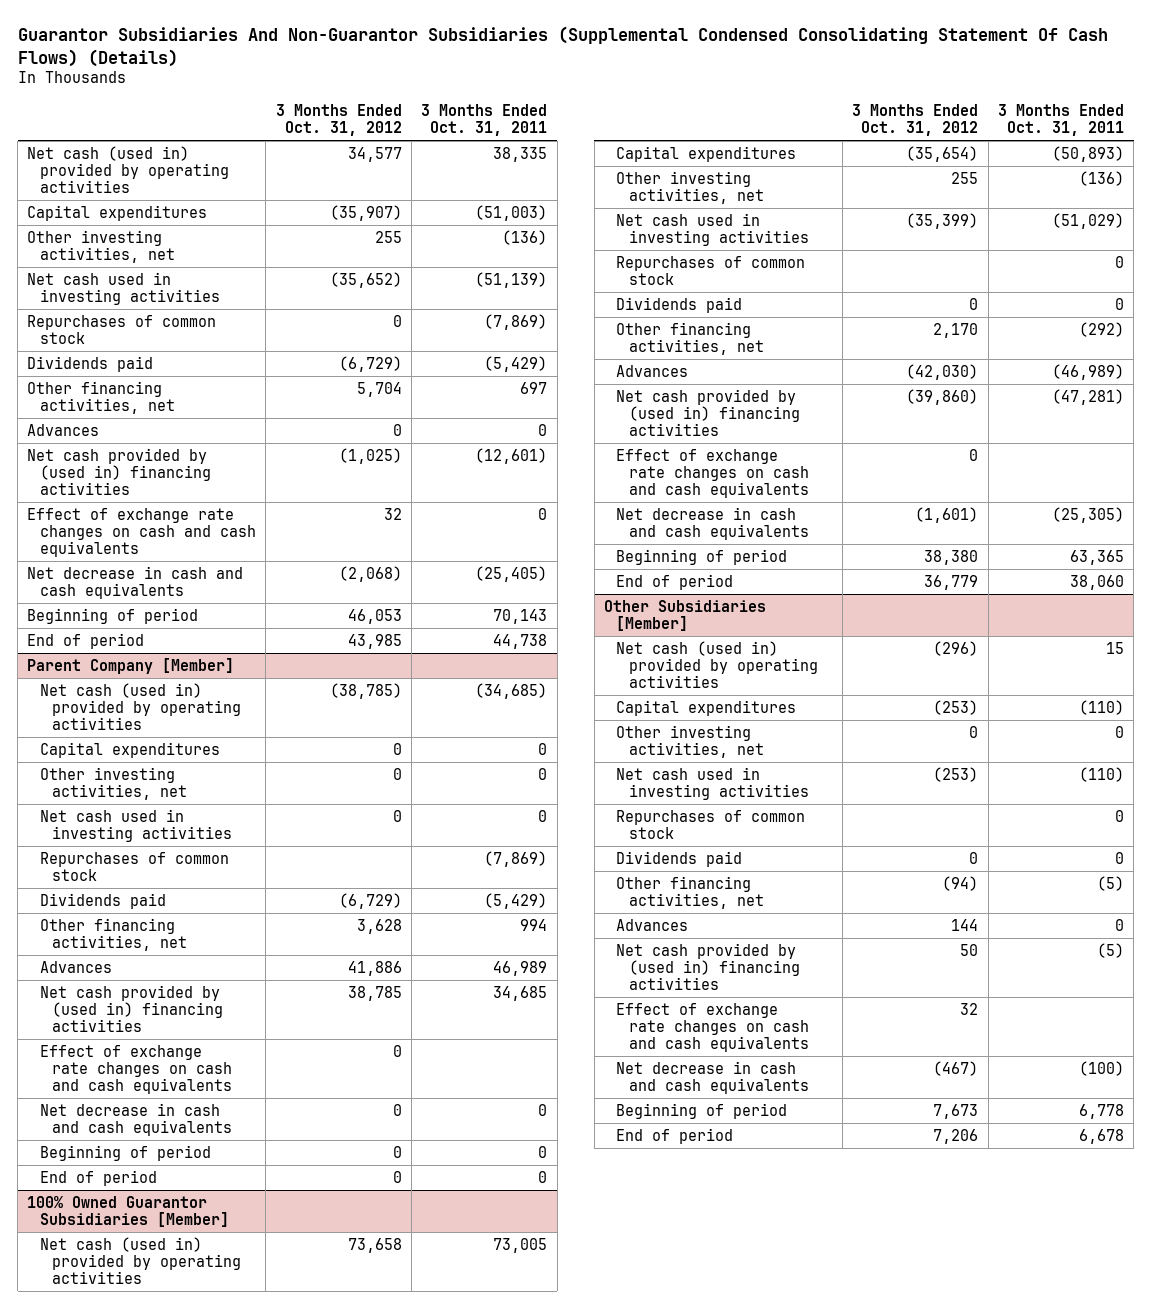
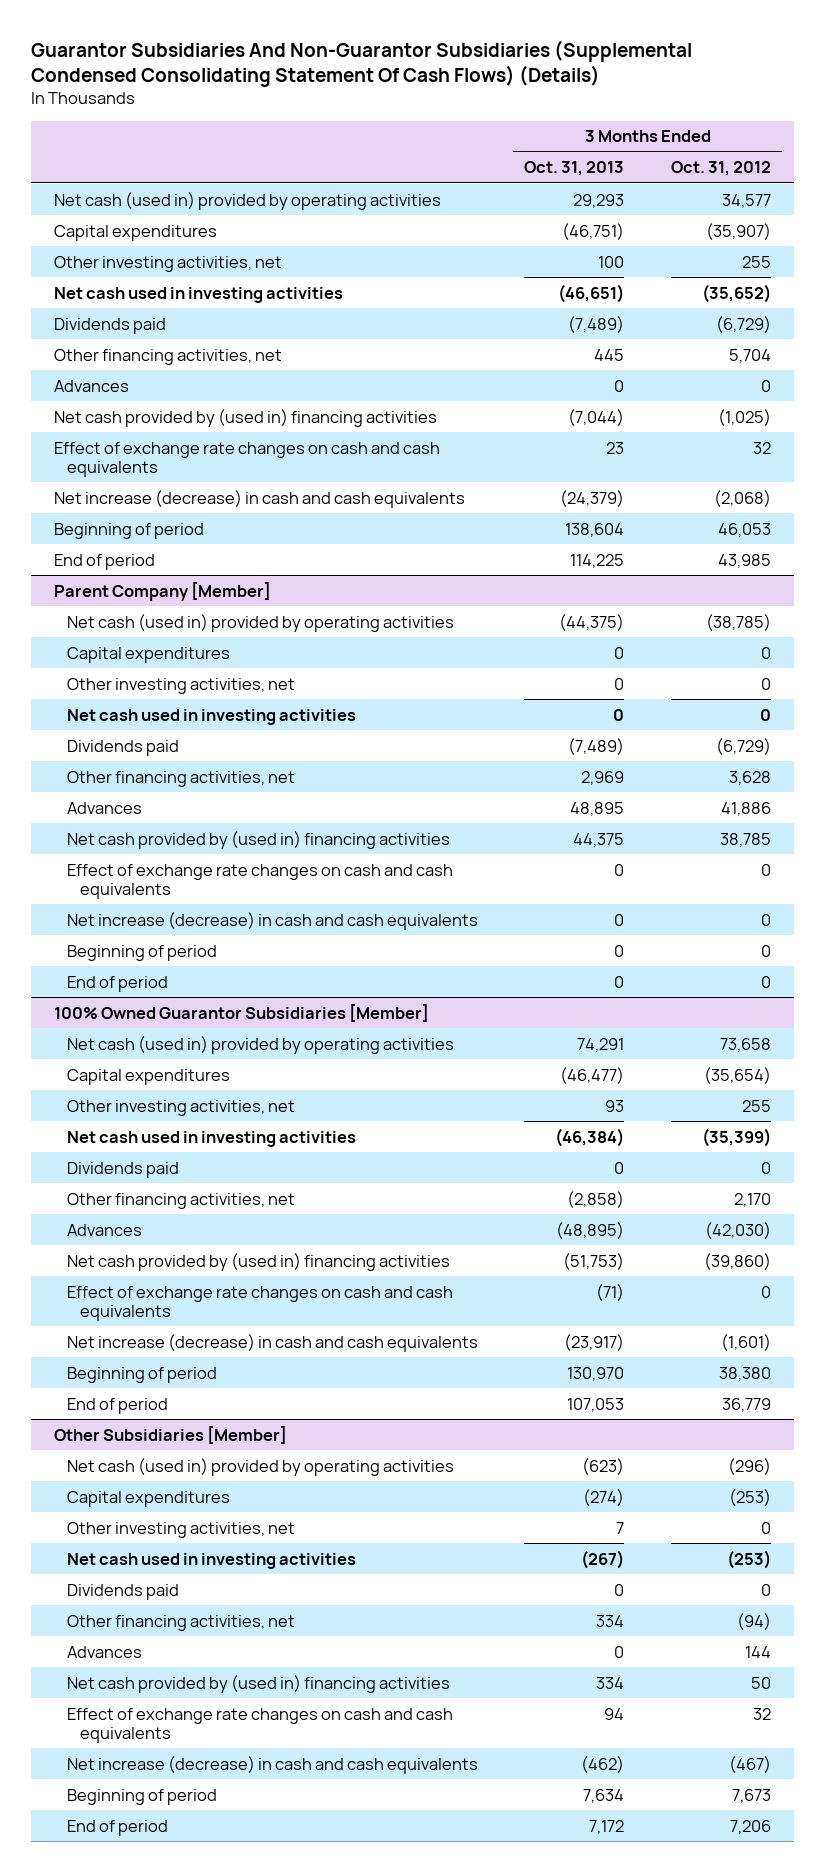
[421,104,548,137] 3 Months Ended Oct. 31, 2011 -> none
none -> [524,161,625,177] Oct. 31, 2013
[27,314,217,345] Repurchases of common stock -> none
[27,565,244,600] Net decrease in cash and cash equivalents -> [54,489,466,508] Net increase (decrease) in cash and cash equivalents
[39,851,229,882] Repurchases of common stock -> none
[39,1102,233,1137] Net decrease in cash and cash equivalents -> [67,911,479,930] Net increase (decrease) in cash and cash equivalents
[616,255,806,286] Repurchases of common stock -> none
[616,506,809,541] Net decrease in cash and cash equivalents -> [67,1333,479,1352] Net increase (decrease) in cash and cash equivalents
[616,809,806,840] Repurchases of common stock -> none
[616,1060,809,1095] Net decrease in cash and cash equivalents -> [67,1755,479,1774] Net increase (decrease) in cash and cash equivalents

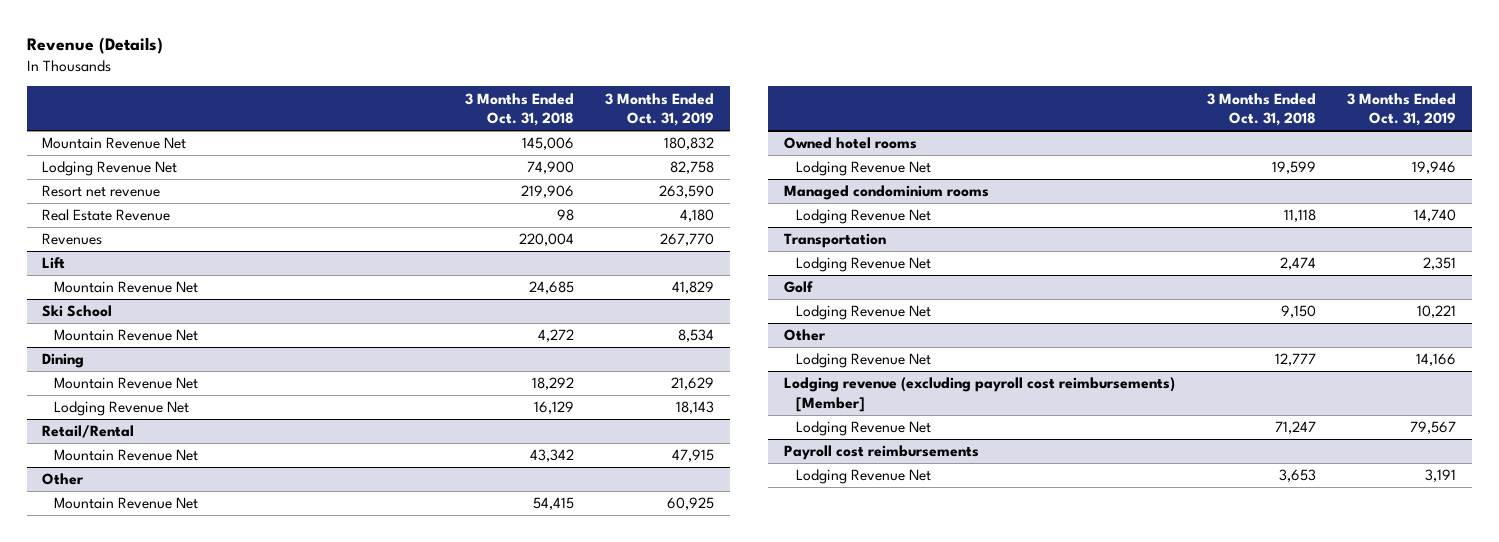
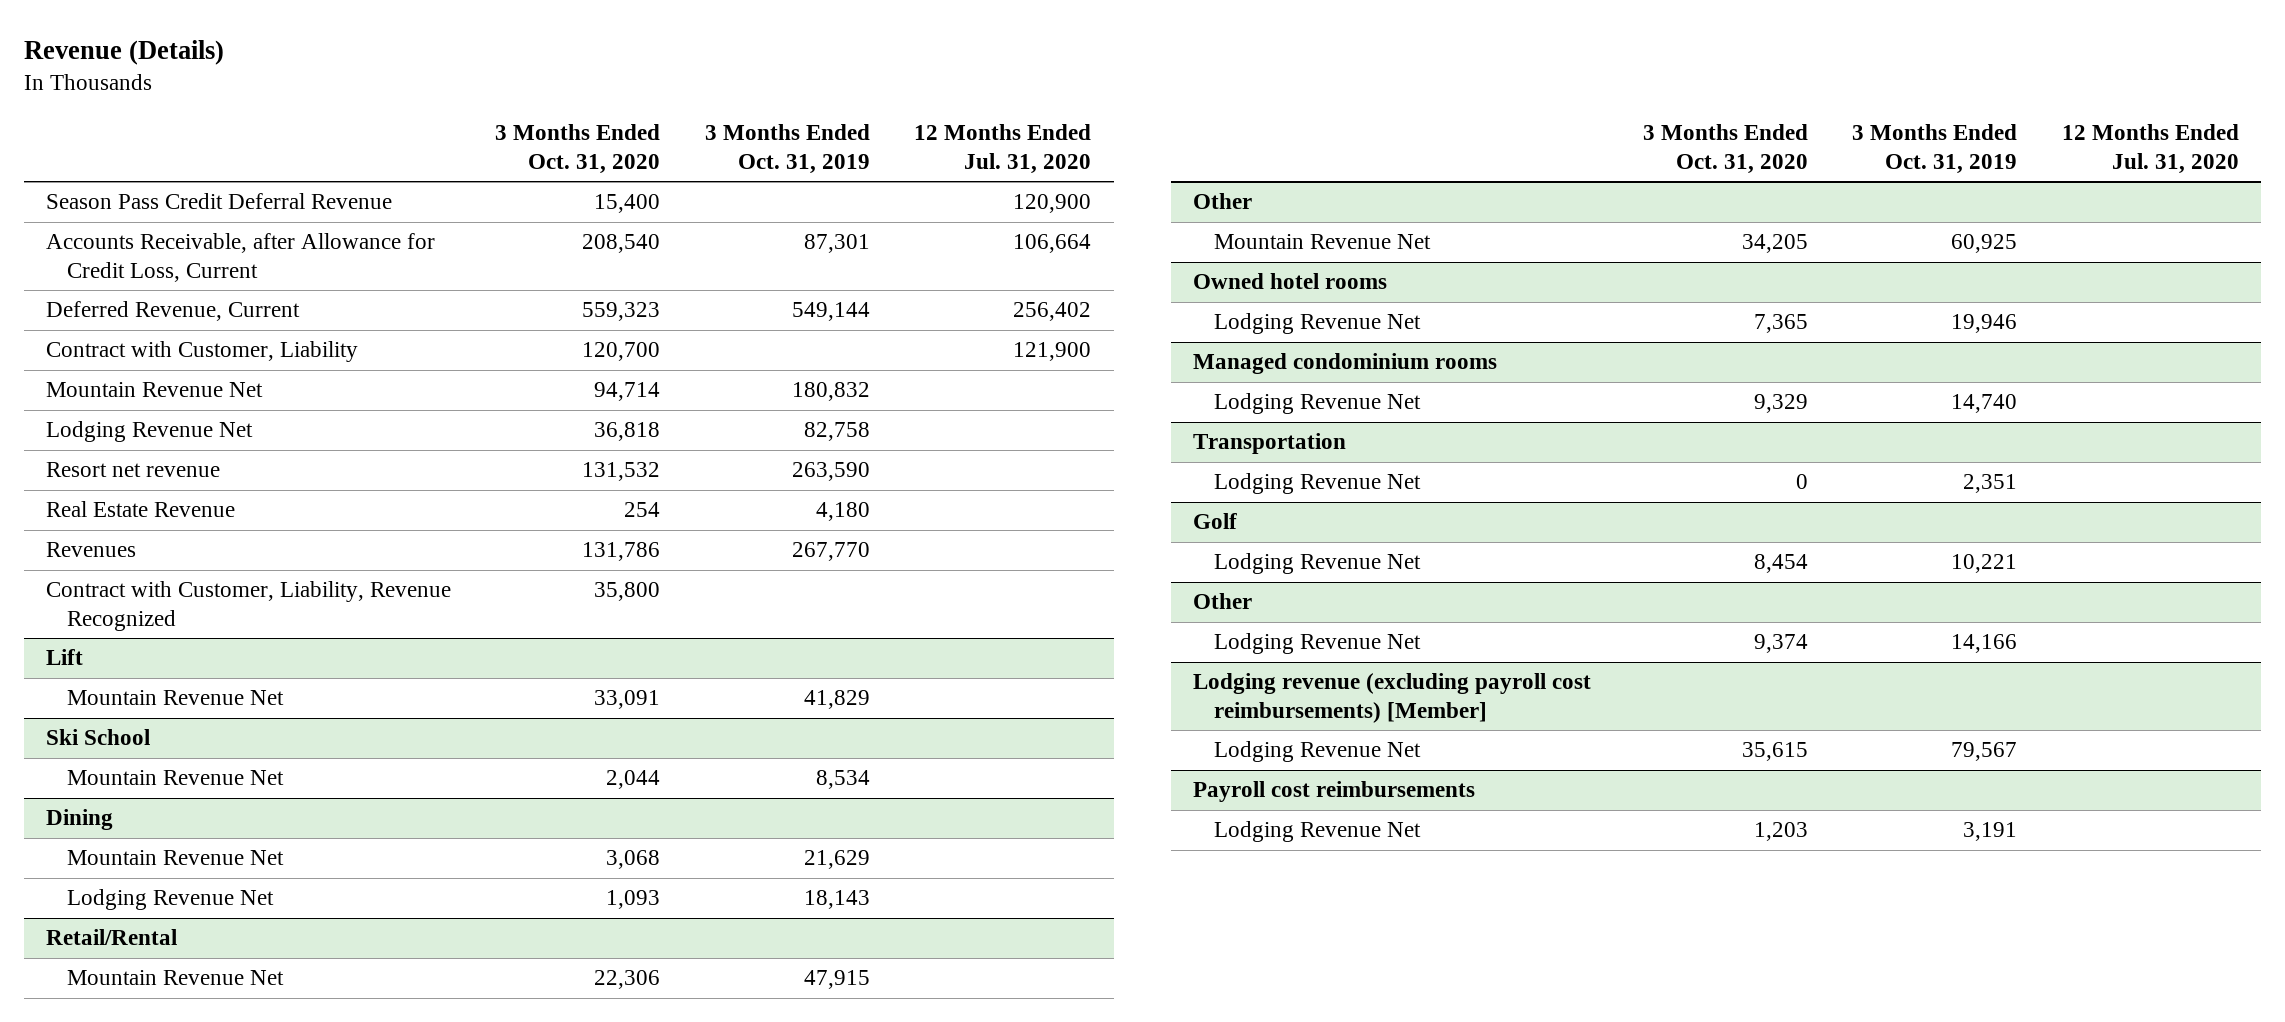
[464,92,574,126] 3 Months Ended Oct. 31, 2018 -> none
none -> [495,124,661,174] 3 Months Ended Oct. 31, 2020
none -> [914,124,1092,174] 12 Months Ended Jul. 31, 2020
none -> [45,193,392,210] Season Pass Credit Deferral Revenue
none -> [45,233,435,283] Accounts Receivable, after Allowance for Credit Loss, Current
none -> [45,301,300,322] Deferred Revenue, Current
none -> [45,341,358,363] Contract with Customer, Liability
none -> [45,581,451,632] Contract with Customer, Liability, Revenue Recognized

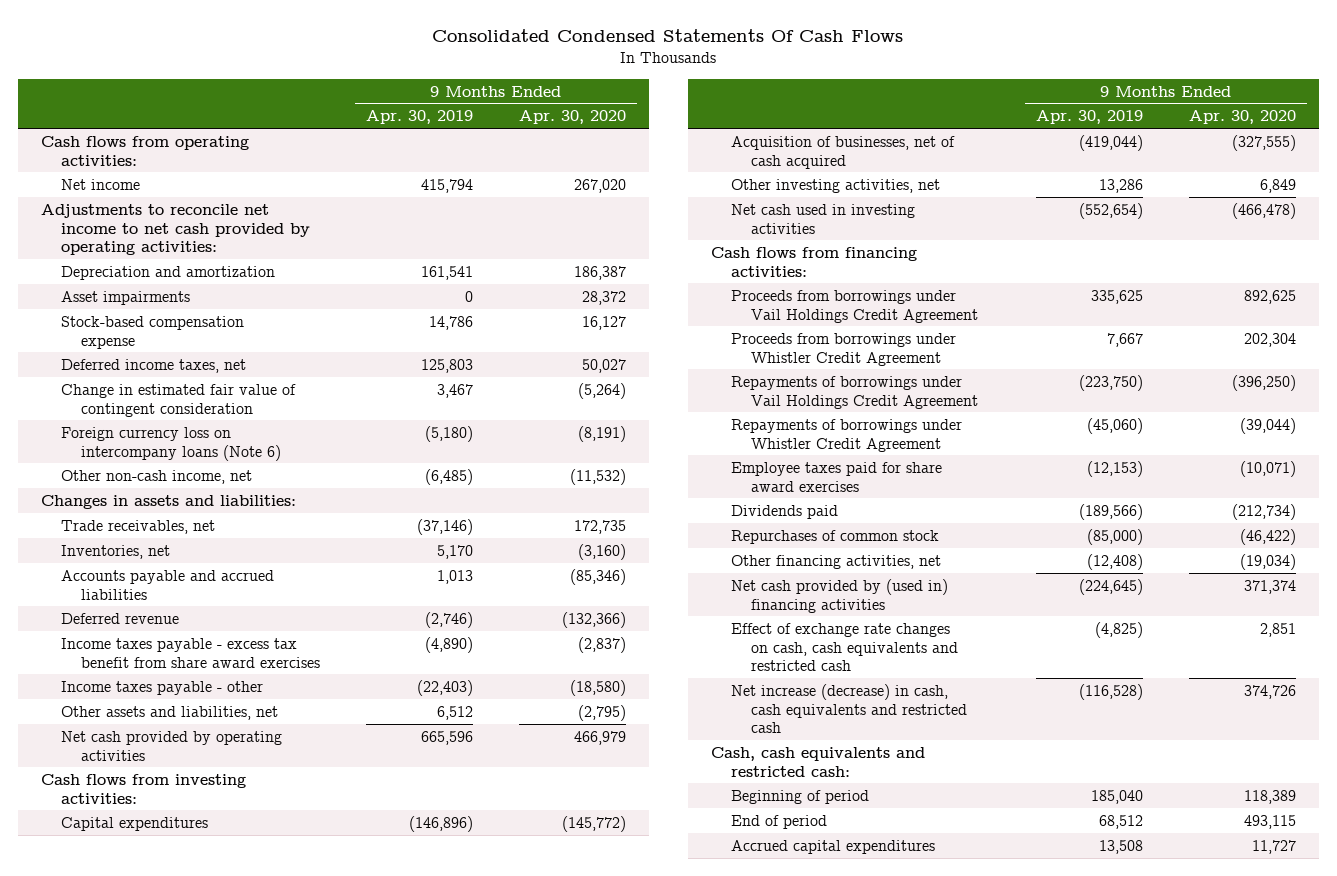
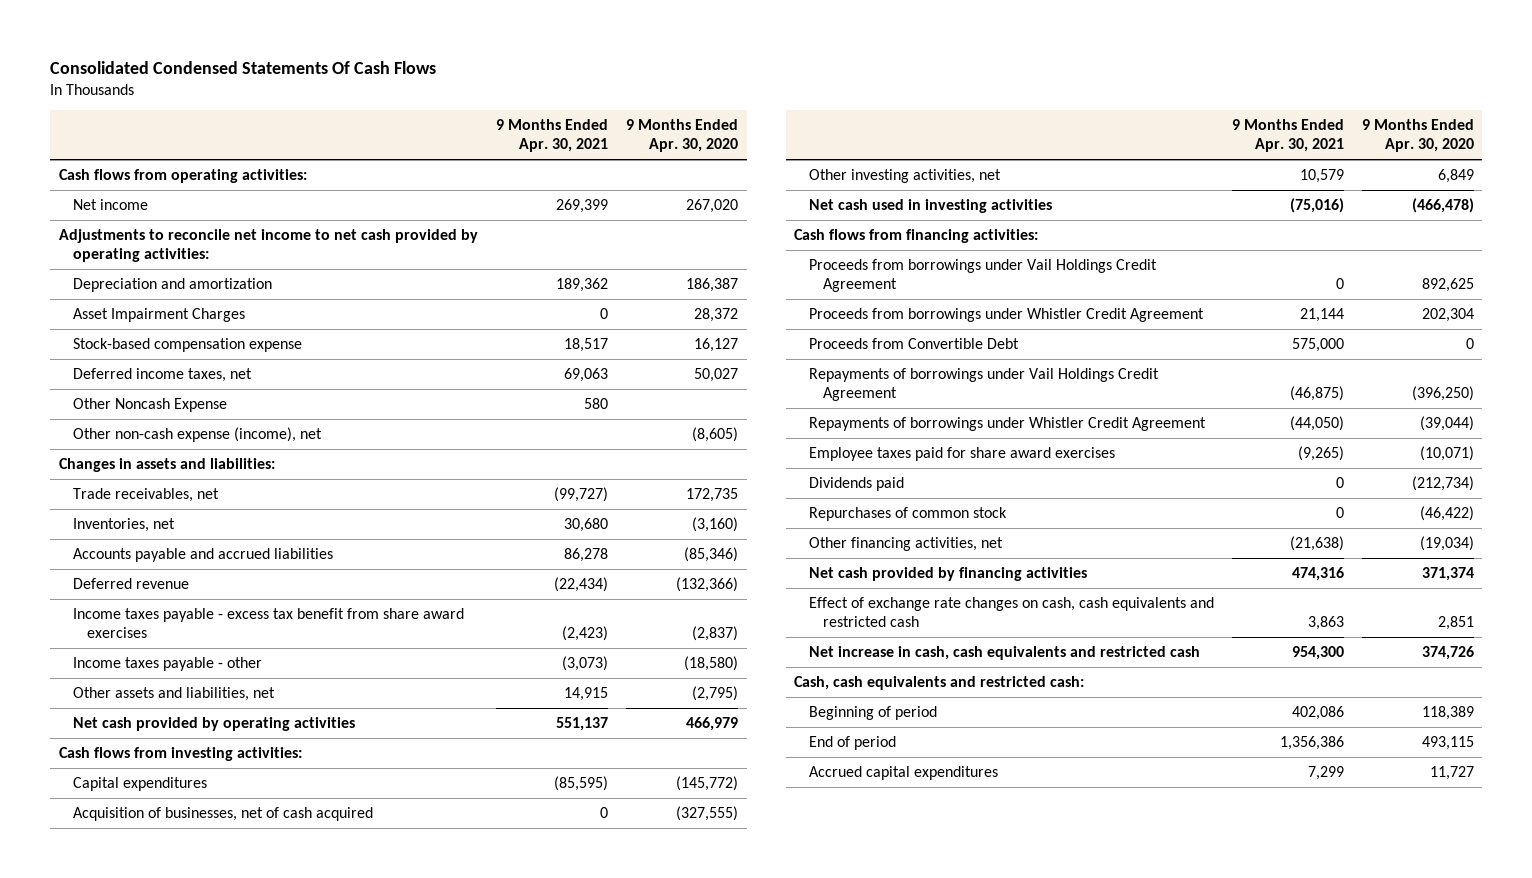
[366,110,474,125] Apr. 30, 2019 -> none
none -> [495,119,608,153] 9 Months Ended Apr. 30, 2021
[61,290,191,305] Asset impairments -> [73,308,246,323] Asset Impairment Charges
[61,383,297,417] Change in estimated fair value of contingent consideration -> none
[61,426,282,461] Foreign currency loss on intercompany loans (Note 6) -> none
none -> [73,398,228,413] Other Noncash Expense
[61,469,253,484] Other non-cash income, net -> [73,427,323,443] Other non-cash expense (income), net
[569,468,626,485] (11,532) -> [691,427,738,443] (8,605)
none -> [808,338,1019,350] Proceeds from Convertible Debt
[731,578,949,613] Net cash provided by (used in) financing activities -> [808,567,1087,582] Net cash provided by financing activities
[731,683,968,734] Net increase (decrease) in cash, cash equivalents and restricted cash -> [808,646,1200,661] Net increase in cash, cash equivalents and restricted cash

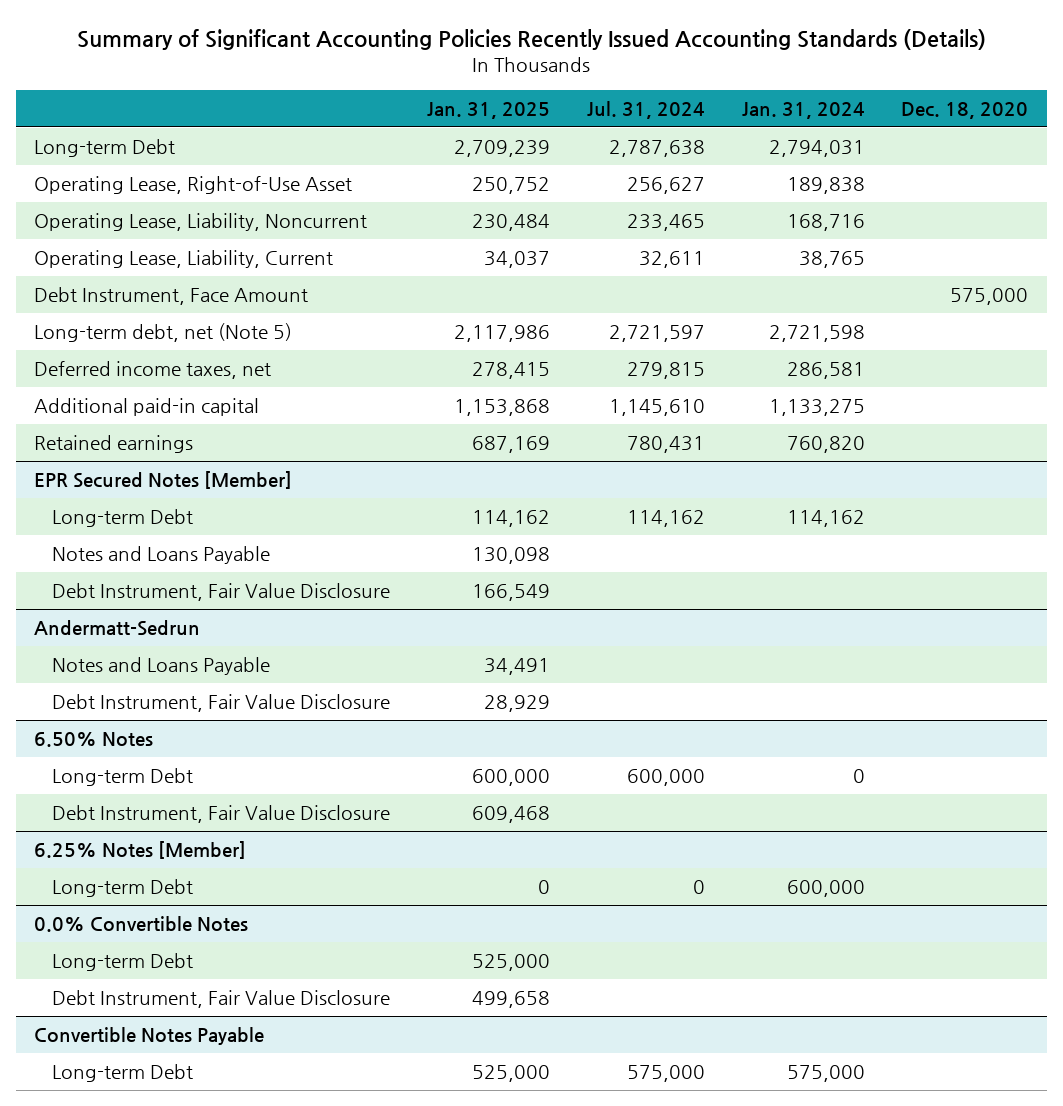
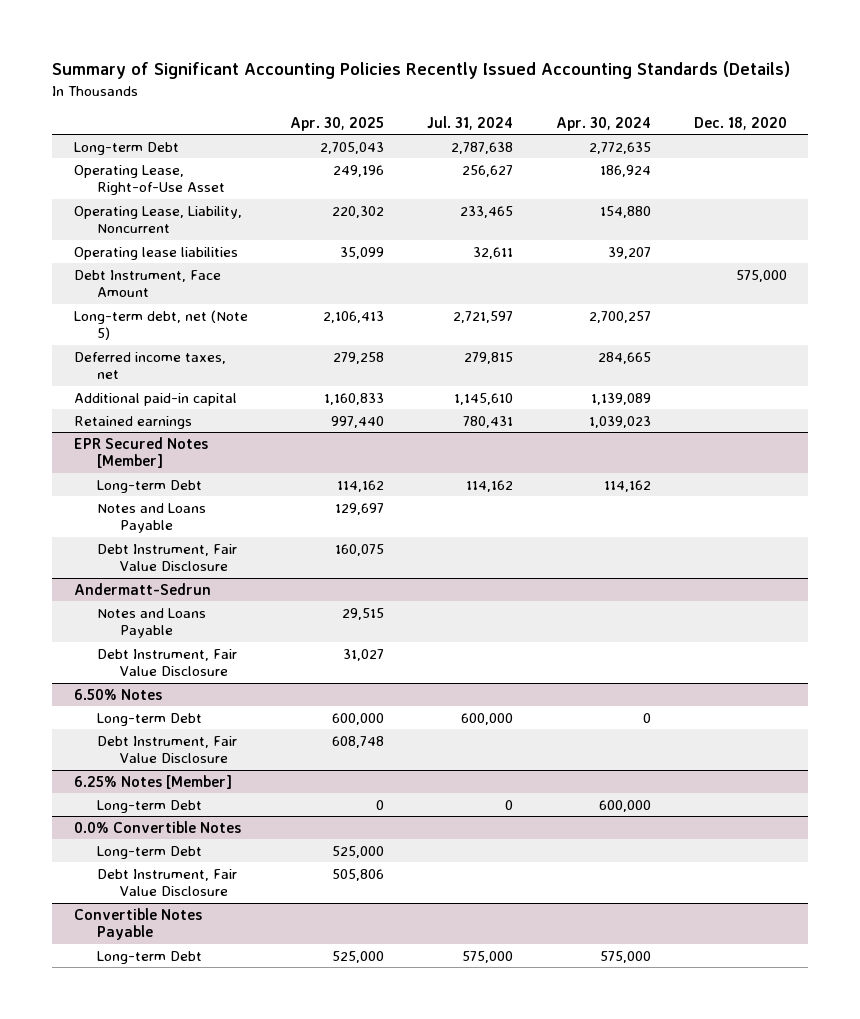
[426,102,550,120] Jan. 31, 2025 -> none
[741,102,865,120] Jan. 31, 2024 -> none
none -> [290,116,385,131] Apr. 30, 2025
none -> [555,116,651,131] Apr. 30, 2024
[34,249,334,268] Operating Lease, Liability, Current -> [73,246,238,260] Operating lease liabilities

